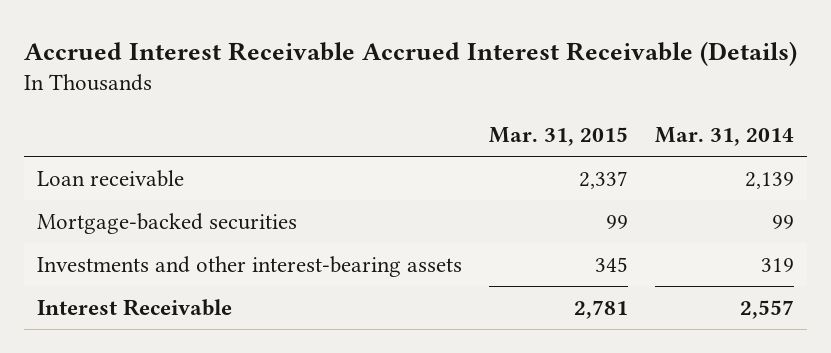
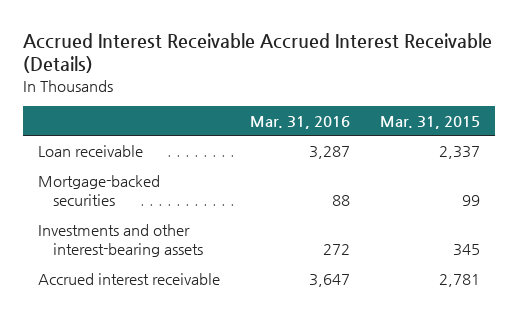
[654,127,794,147] Mar. 31, 2014 -> none
none -> [250,115,351,129] Mar. 31, 2016
[37,298,233,316] Interest Receivable -> [38,273,221,286] Accrued interest receivable

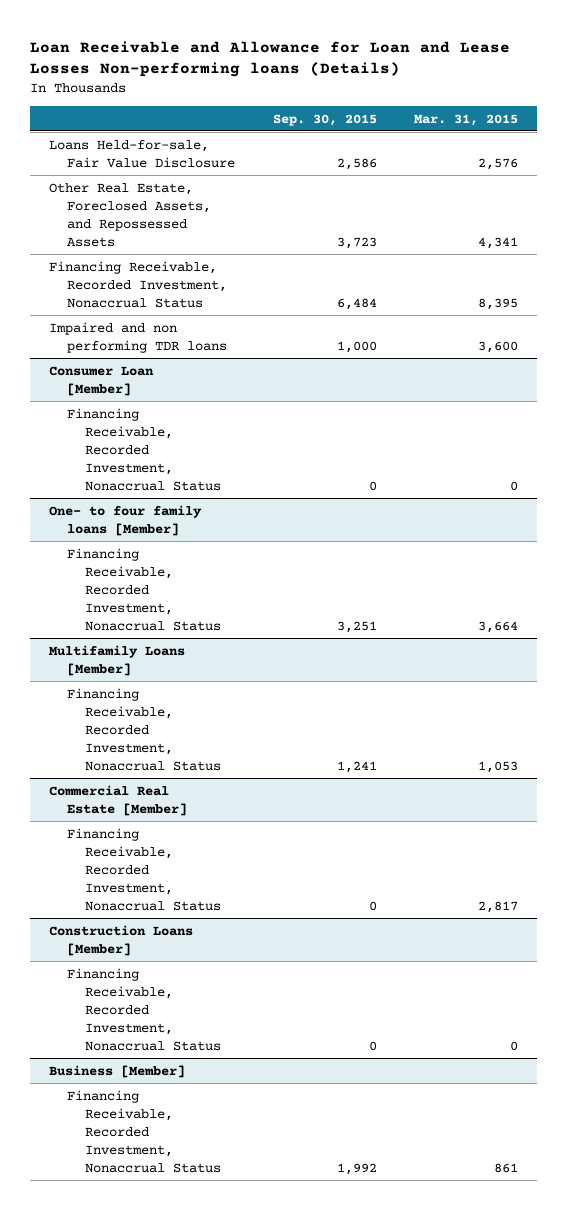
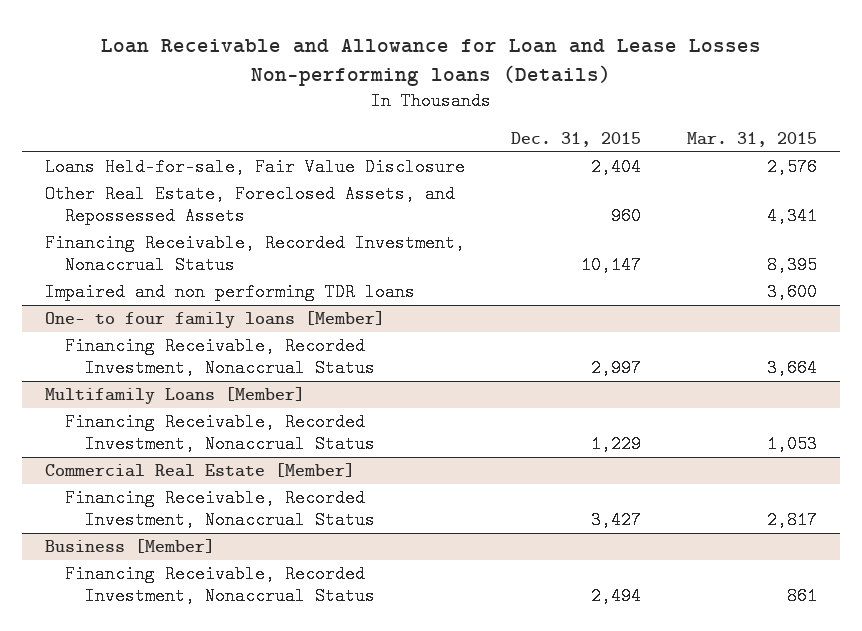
[272,113,377,126] Sep. 30, 2015 -> none
none -> [511,131,642,147] Dec. 31, 2015
[48,365,154,396] Consumer Loan [Member] -> none
[67,407,222,492] Financing Receivable, Recorded Investment, Nonaccrual Status -> none
[48,924,193,956] Construction Loans [Member] -> none
[67,967,222,1052] Financing Receivable, Recorded Investment, Nonaccrual Status -> none

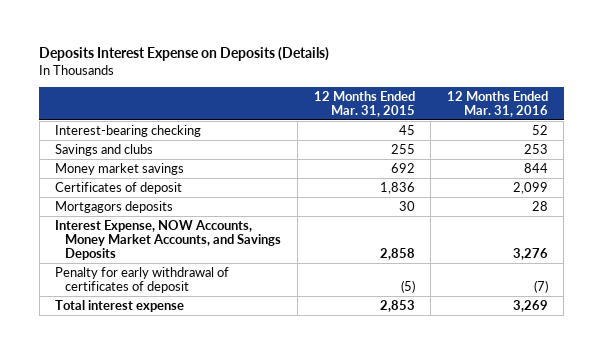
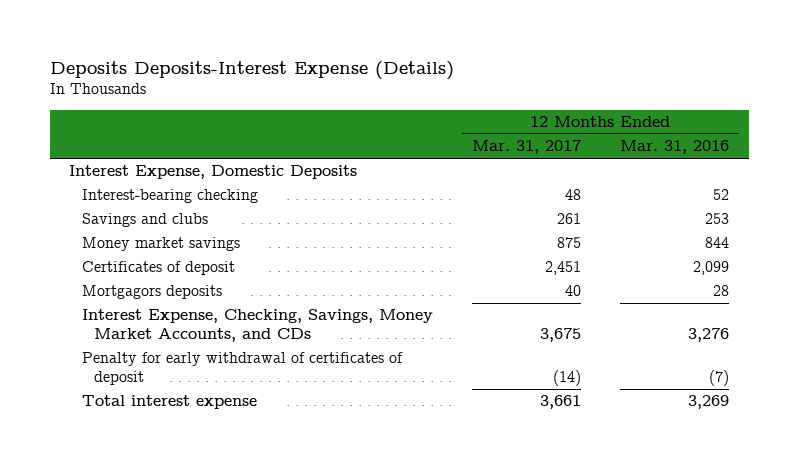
[39,47,330,62] Deposits Interest Expense on Deposits (Details) -> [49,60,454,80] Deposits Deposits-Interest Expense (Details)
[313,90,415,118] 12 Months Ended Mar. 31, 2015 -> none
none -> [471,140,581,155] Mar. 31, 2017
none -> [69,165,358,180] Interest Expense, Domestic Deposits
[55,219,282,261] Interest Expense, NOW Accounts, Money Market Accounts, and Savings Deposits -> [81,309,433,343] Interest Expense, Checking, Savings, Money Market Accounts, and CDs

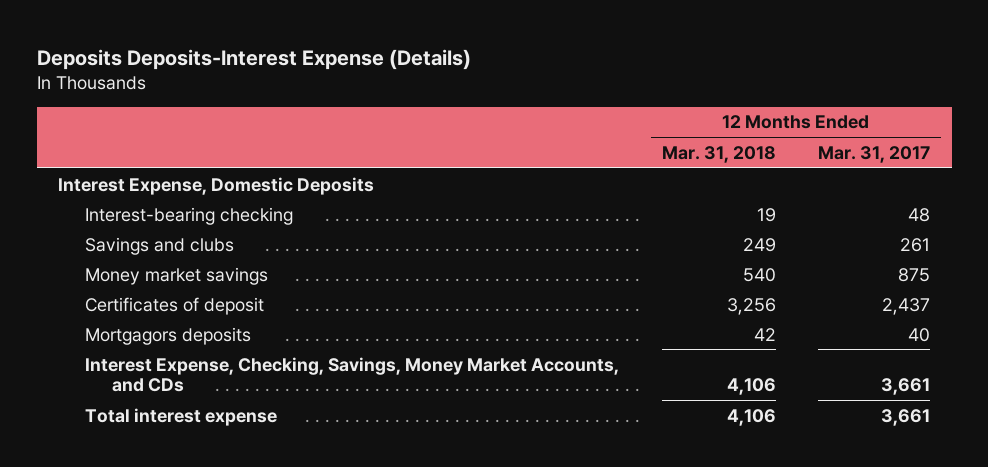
[620,140,730,155] Mar. 31, 2016 -> none
none -> [661,145,776,163] Mar. 31, 2018
[544,261,581,276] 2,451 -> [882,297,931,315] 2,437
[81,352,403,386] Penalty for early withdrawal of certificates of deposit -> none
[539,328,581,343] 3,675 -> [881,378,931,396] 3,661

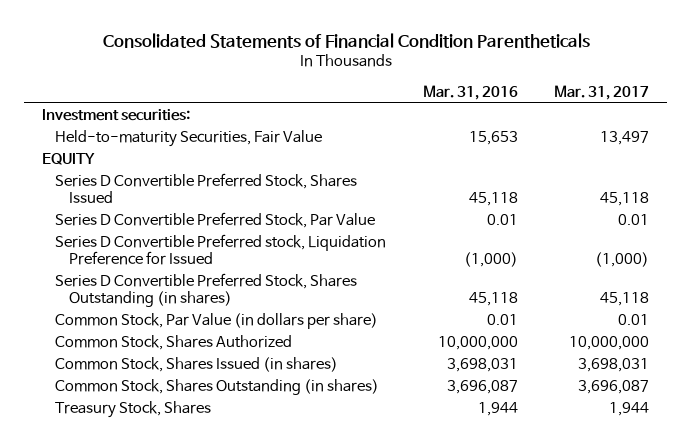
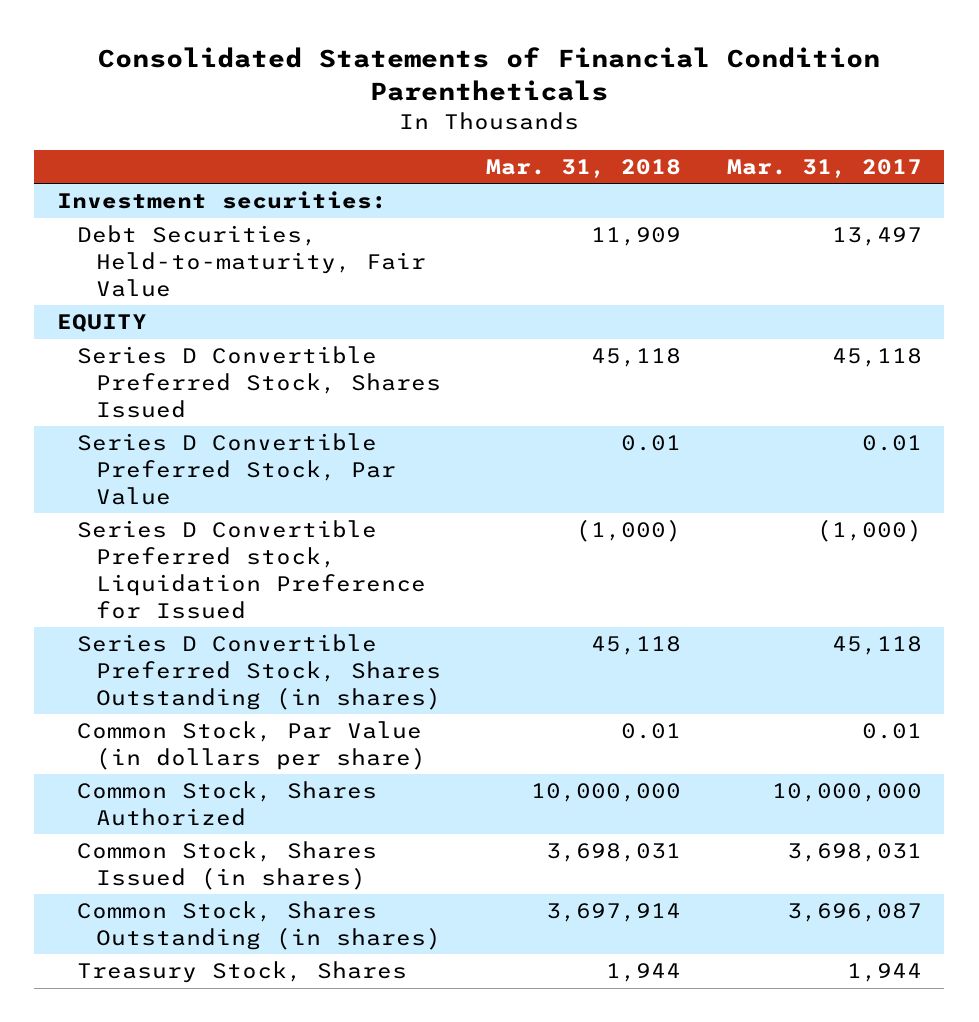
[422,85,518,101] Mar. 31, 2016 -> none
none -> [486,158,682,178] Mar. 31, 2018
[55,130,323,148] Held-to-maturity Securities, Fair Value -> [76,225,427,297] Debt Securities, Held-to-maturity, Fair Value

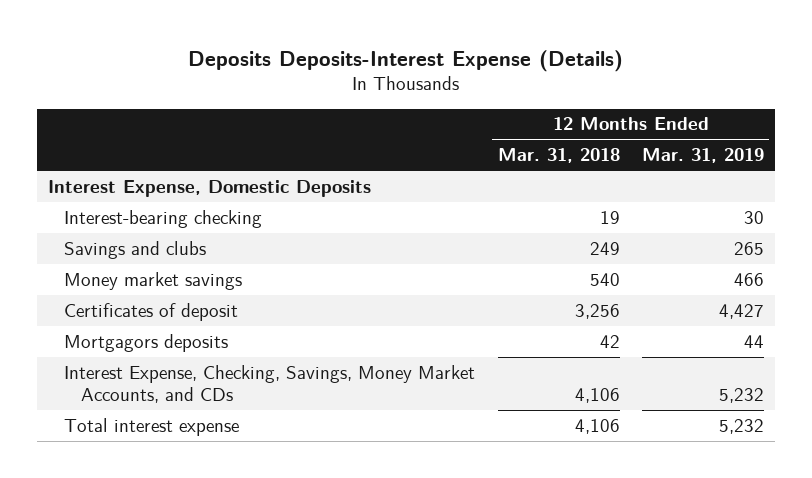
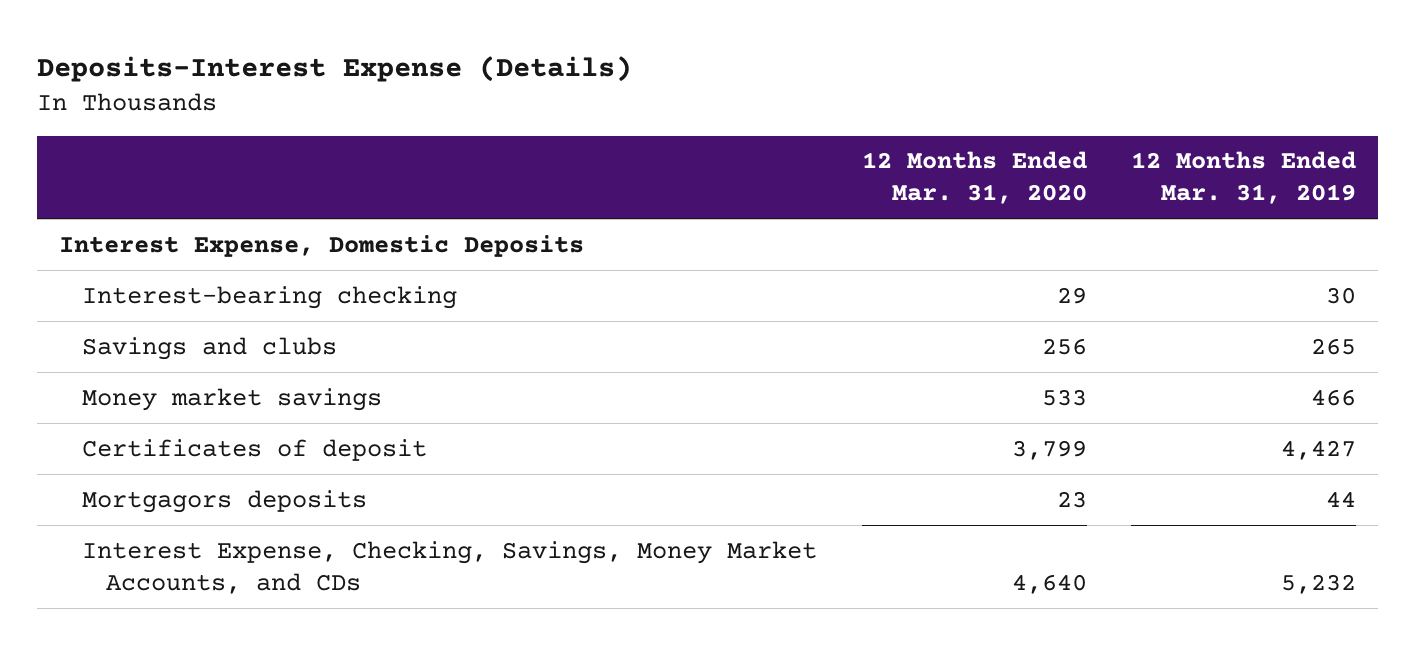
[187,49,623,72] Deposits Deposits-Interest Expense (Details) -> [36,55,632,82] Deposits-Interest Expense (Details)
[497,148,620,164] Mar. 31, 2018 -> none
none -> [861,151,1087,205] 12 Months Ended Mar. 31, 2020
[64,417,240,436] Total interest expense -> none

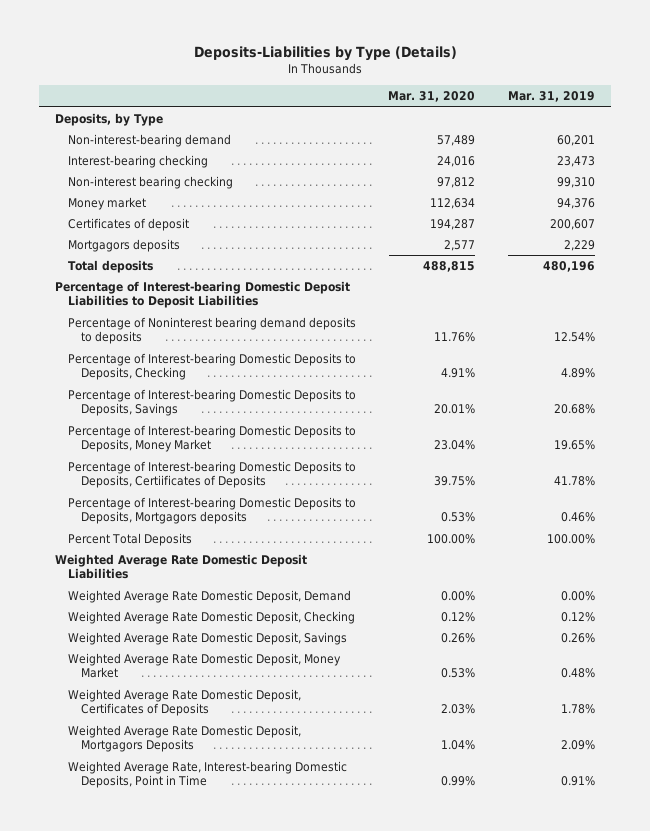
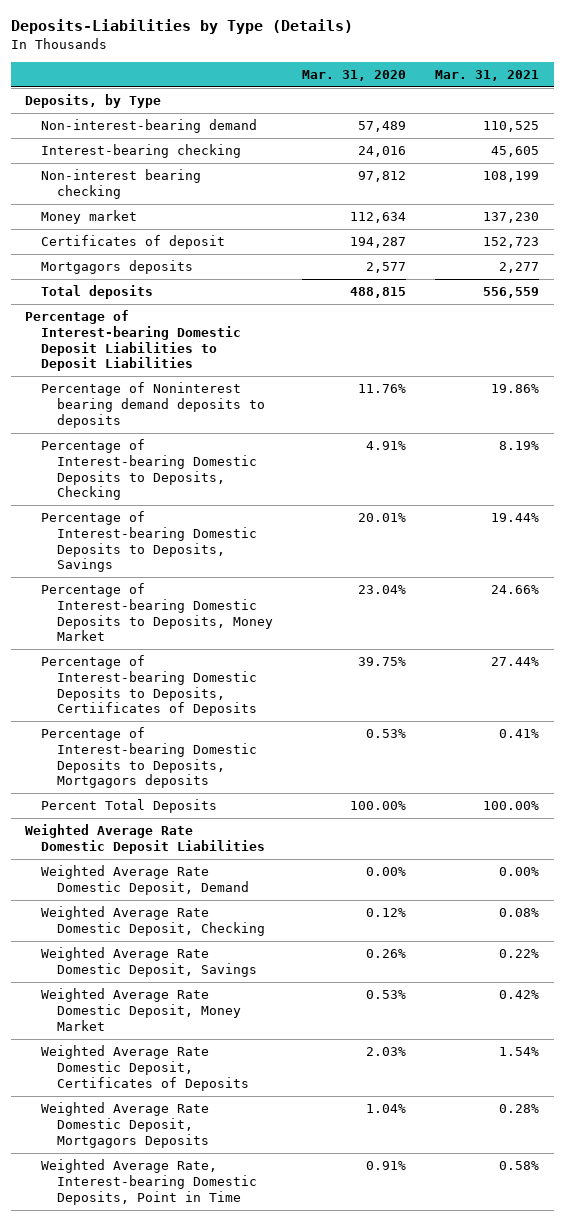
[508,91,596,103] Mar. 31, 2019 -> none
none -> [435,69,540,81] Mar. 31, 2021
[441,776,476,787] 0.99% -> [366,1161,407,1171] 0.91%

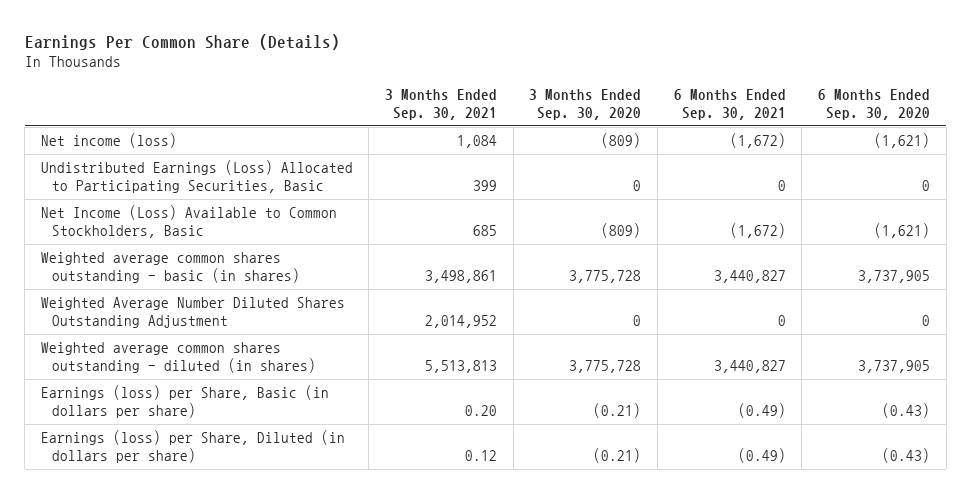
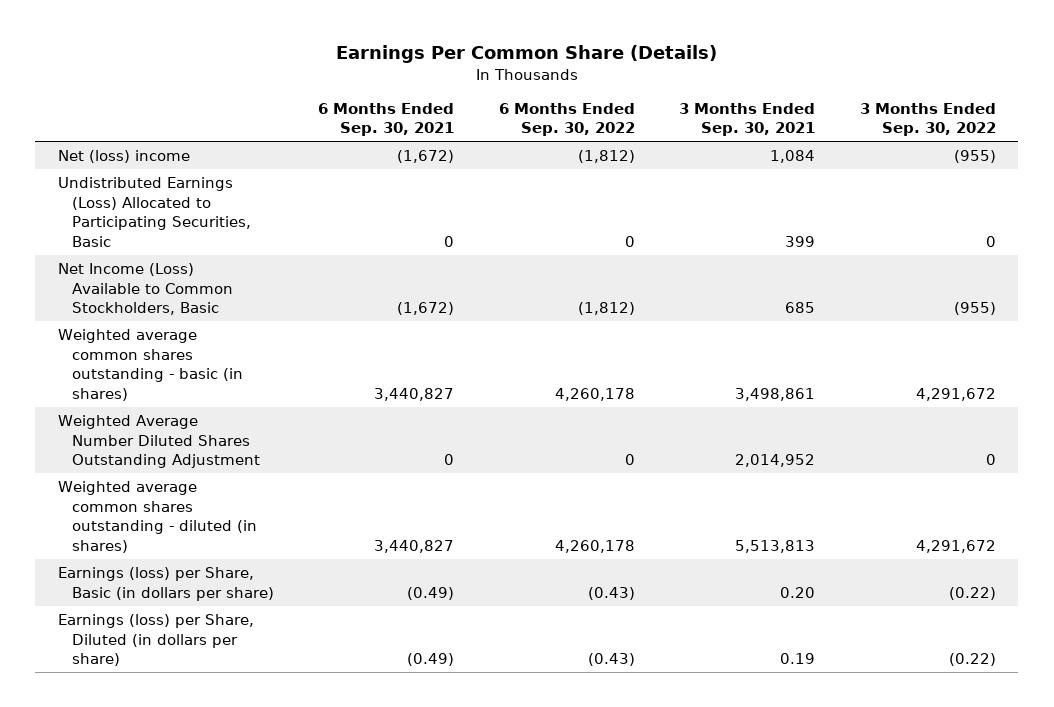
[529,88,642,121] 3 Months Ended Sep. 30, 2020 -> none
[818,88,931,121] 6 Months Ended Sep. 30, 2020 -> none
none -> [498,102,635,137] 6 Months Ended Sep. 30, 2022
none -> [859,102,996,137] 3 Months Ended Sep. 30, 2022
[40,133,177,149] Net income (loss) -> [57,150,190,164] Net (loss) income
[465,450,498,462] 0.12 -> [780,653,816,665] 0.19

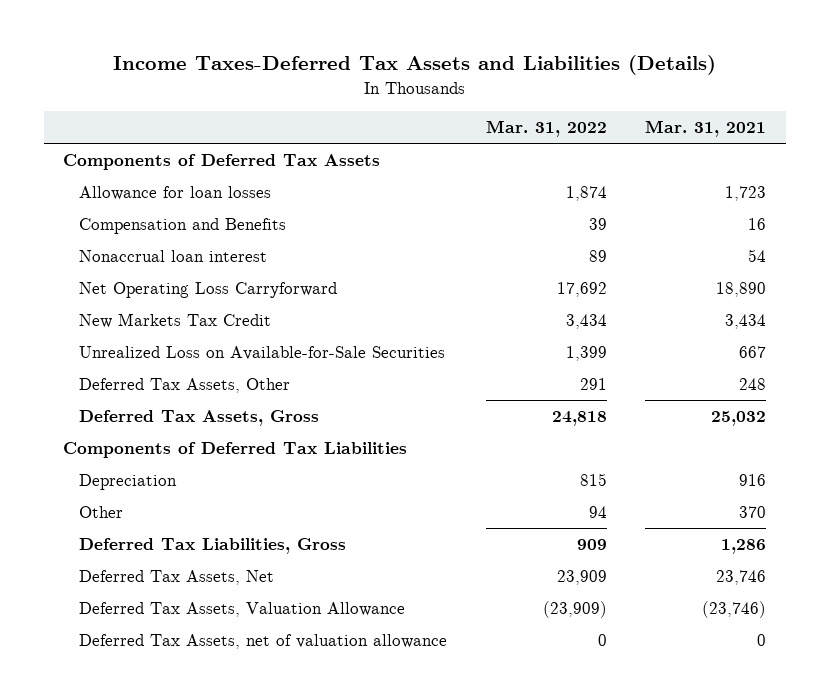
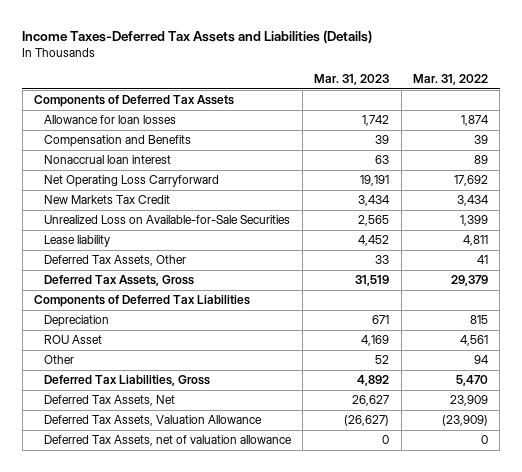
[645,119,767,137] Mar. 31, 2021 -> none
none -> [314,74,390,86] Mar. 31, 2023
none -> [43,235,110,248] Lease liability
[579,378,607,391] 291 -> [476,255,488,265] 41
[551,411,607,427] 24,818 -> [450,275,488,287] 29,379
none -> [43,335,102,345] ROU Asset
[576,539,607,551] 909 -> [455,375,488,387] 5,470

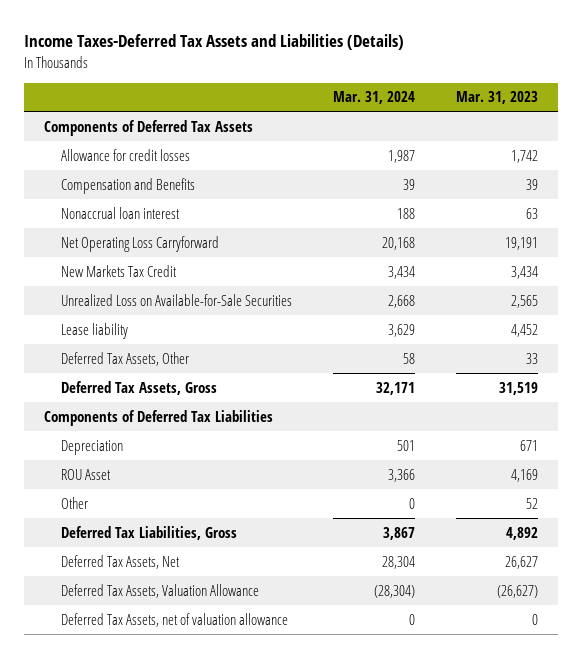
[412,74,488,86] Mar. 31, 2022 -> none
none -> [333,91,416,105] Mar. 31, 2024
[43,115,176,125] Allowance for loan losses -> [61,148,191,161] Allowance for credit losses

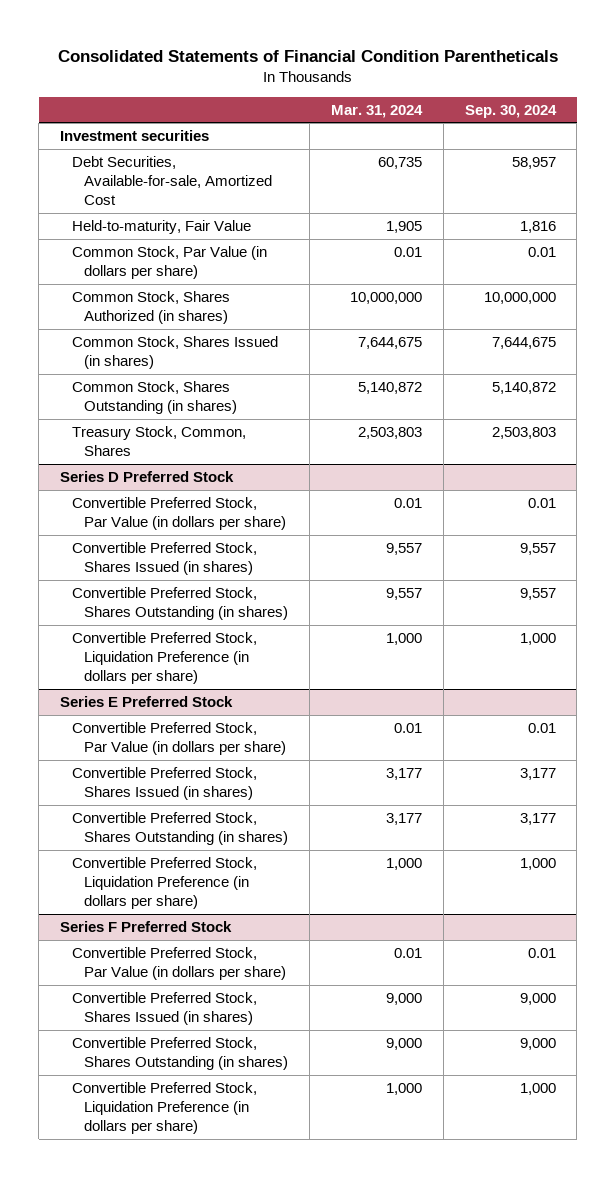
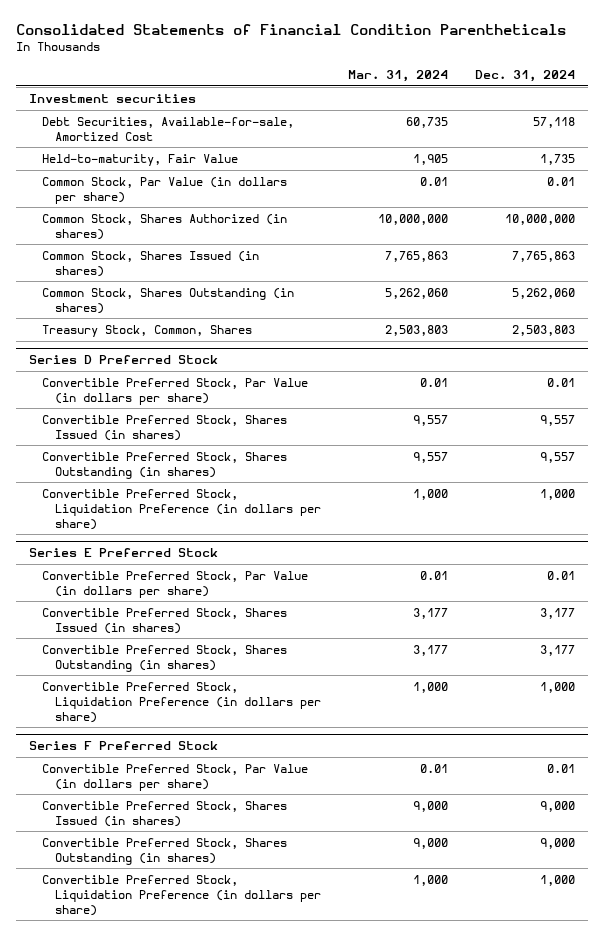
[464,104,557,118] Sep. 30, 2024 -> none
none -> [474,70,575,83] Dec. 31, 2024
[357,337,422,350] 7,644,675 -> [384,250,448,262] 7,765,863
[357,382,422,395] 5,140,872 -> [384,287,448,299] 5,262,060

